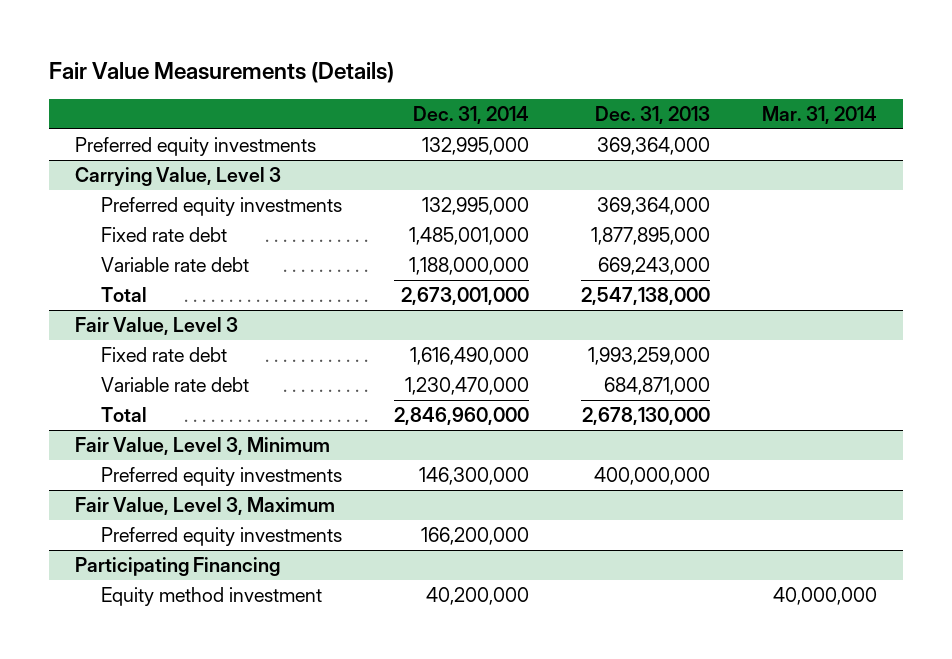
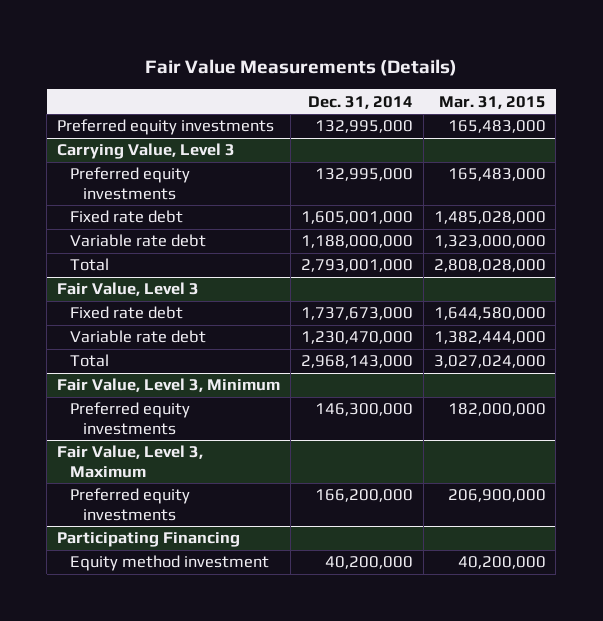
[595,106,711,125] Dec. 31, 2013 -> none
[762,106,878,125] Mar. 31, 2014 -> none
none -> [438,95,546,109] Mar. 31, 2015
[408,227,529,246] 1,485,001,000 -> [300,211,413,225] 1,605,001,000
[400,287,529,306] 2,673,001,000 -> [300,259,413,273] 2,793,001,000
[409,347,529,366] 1,616,490,000 -> [300,307,413,321] 1,737,673,000
[393,407,529,426] 2,846,960,000 -> [300,355,413,369] 2,968,143,000

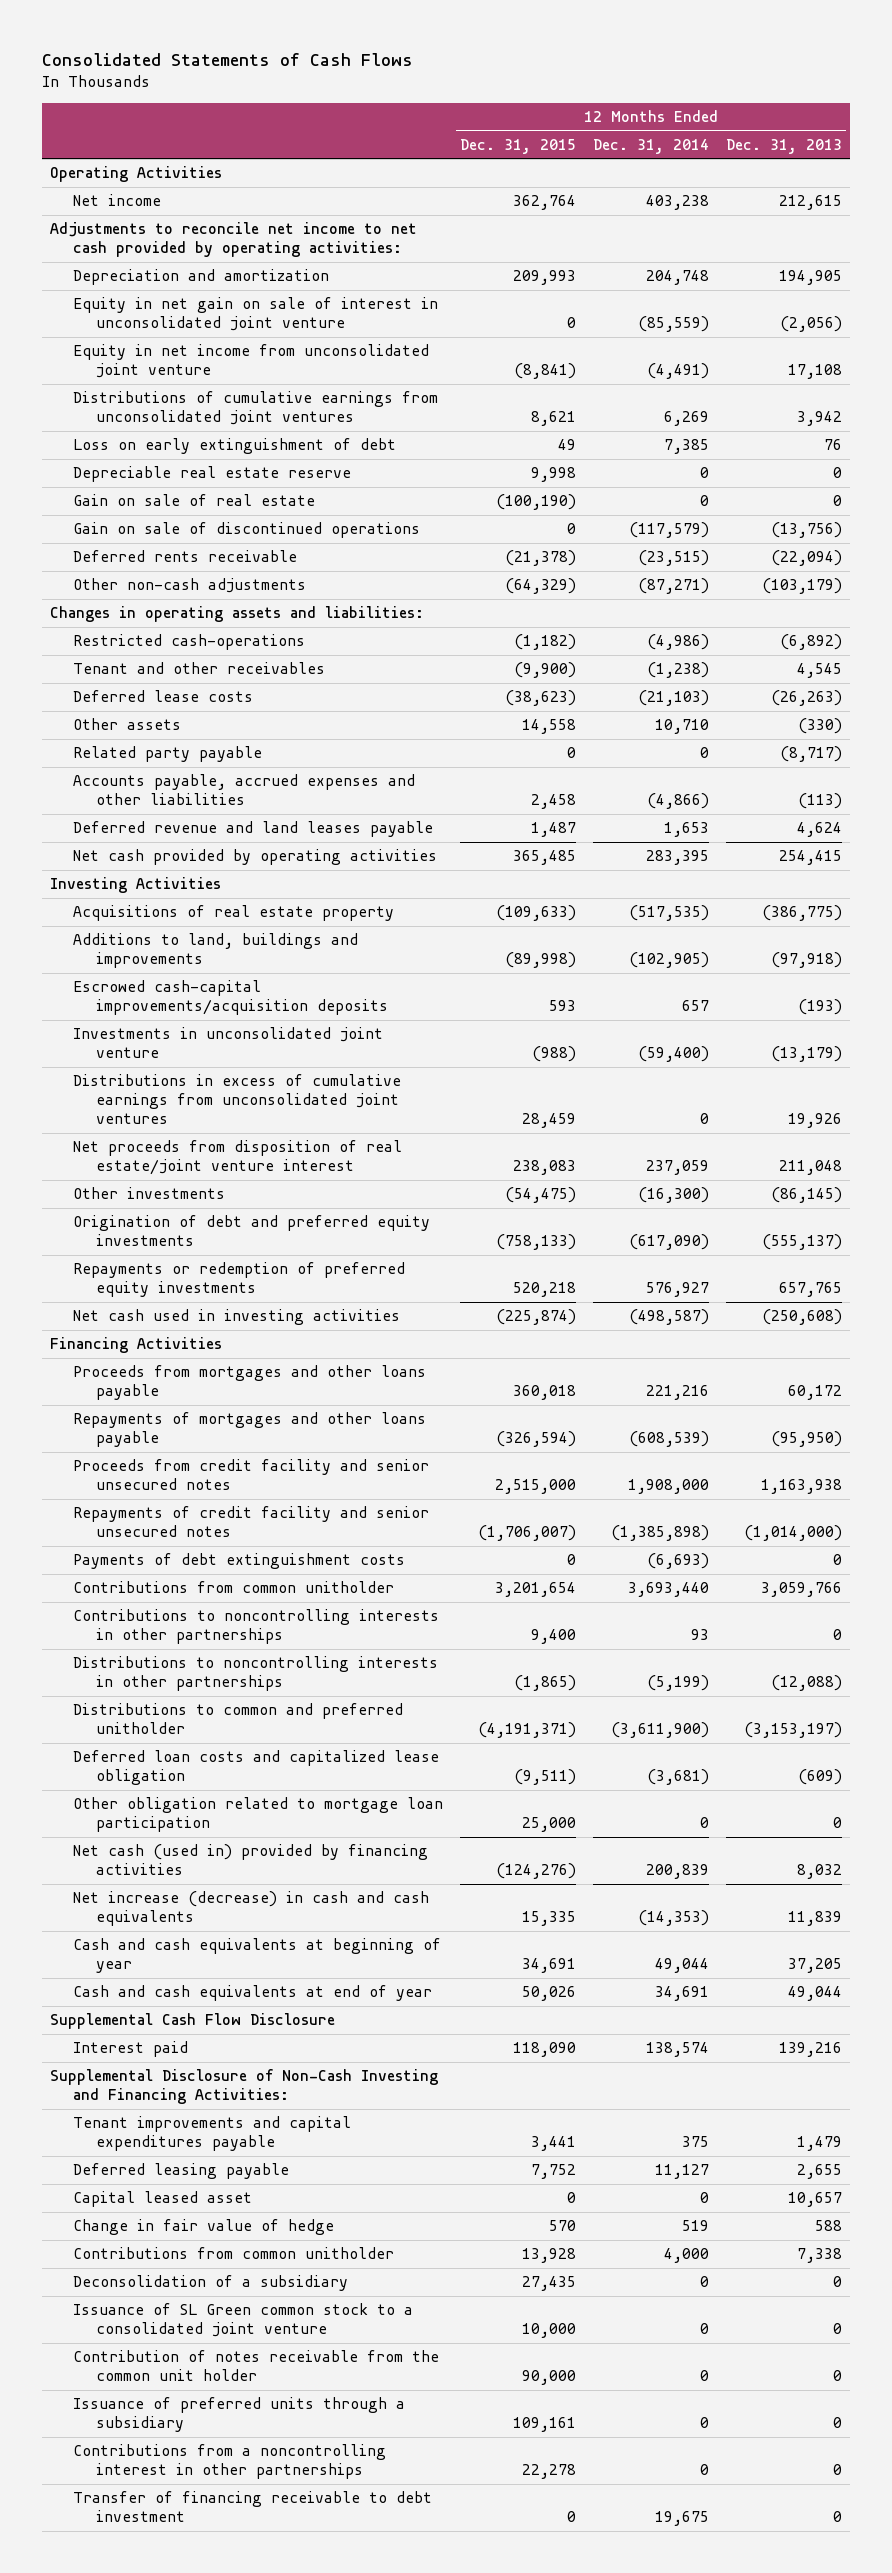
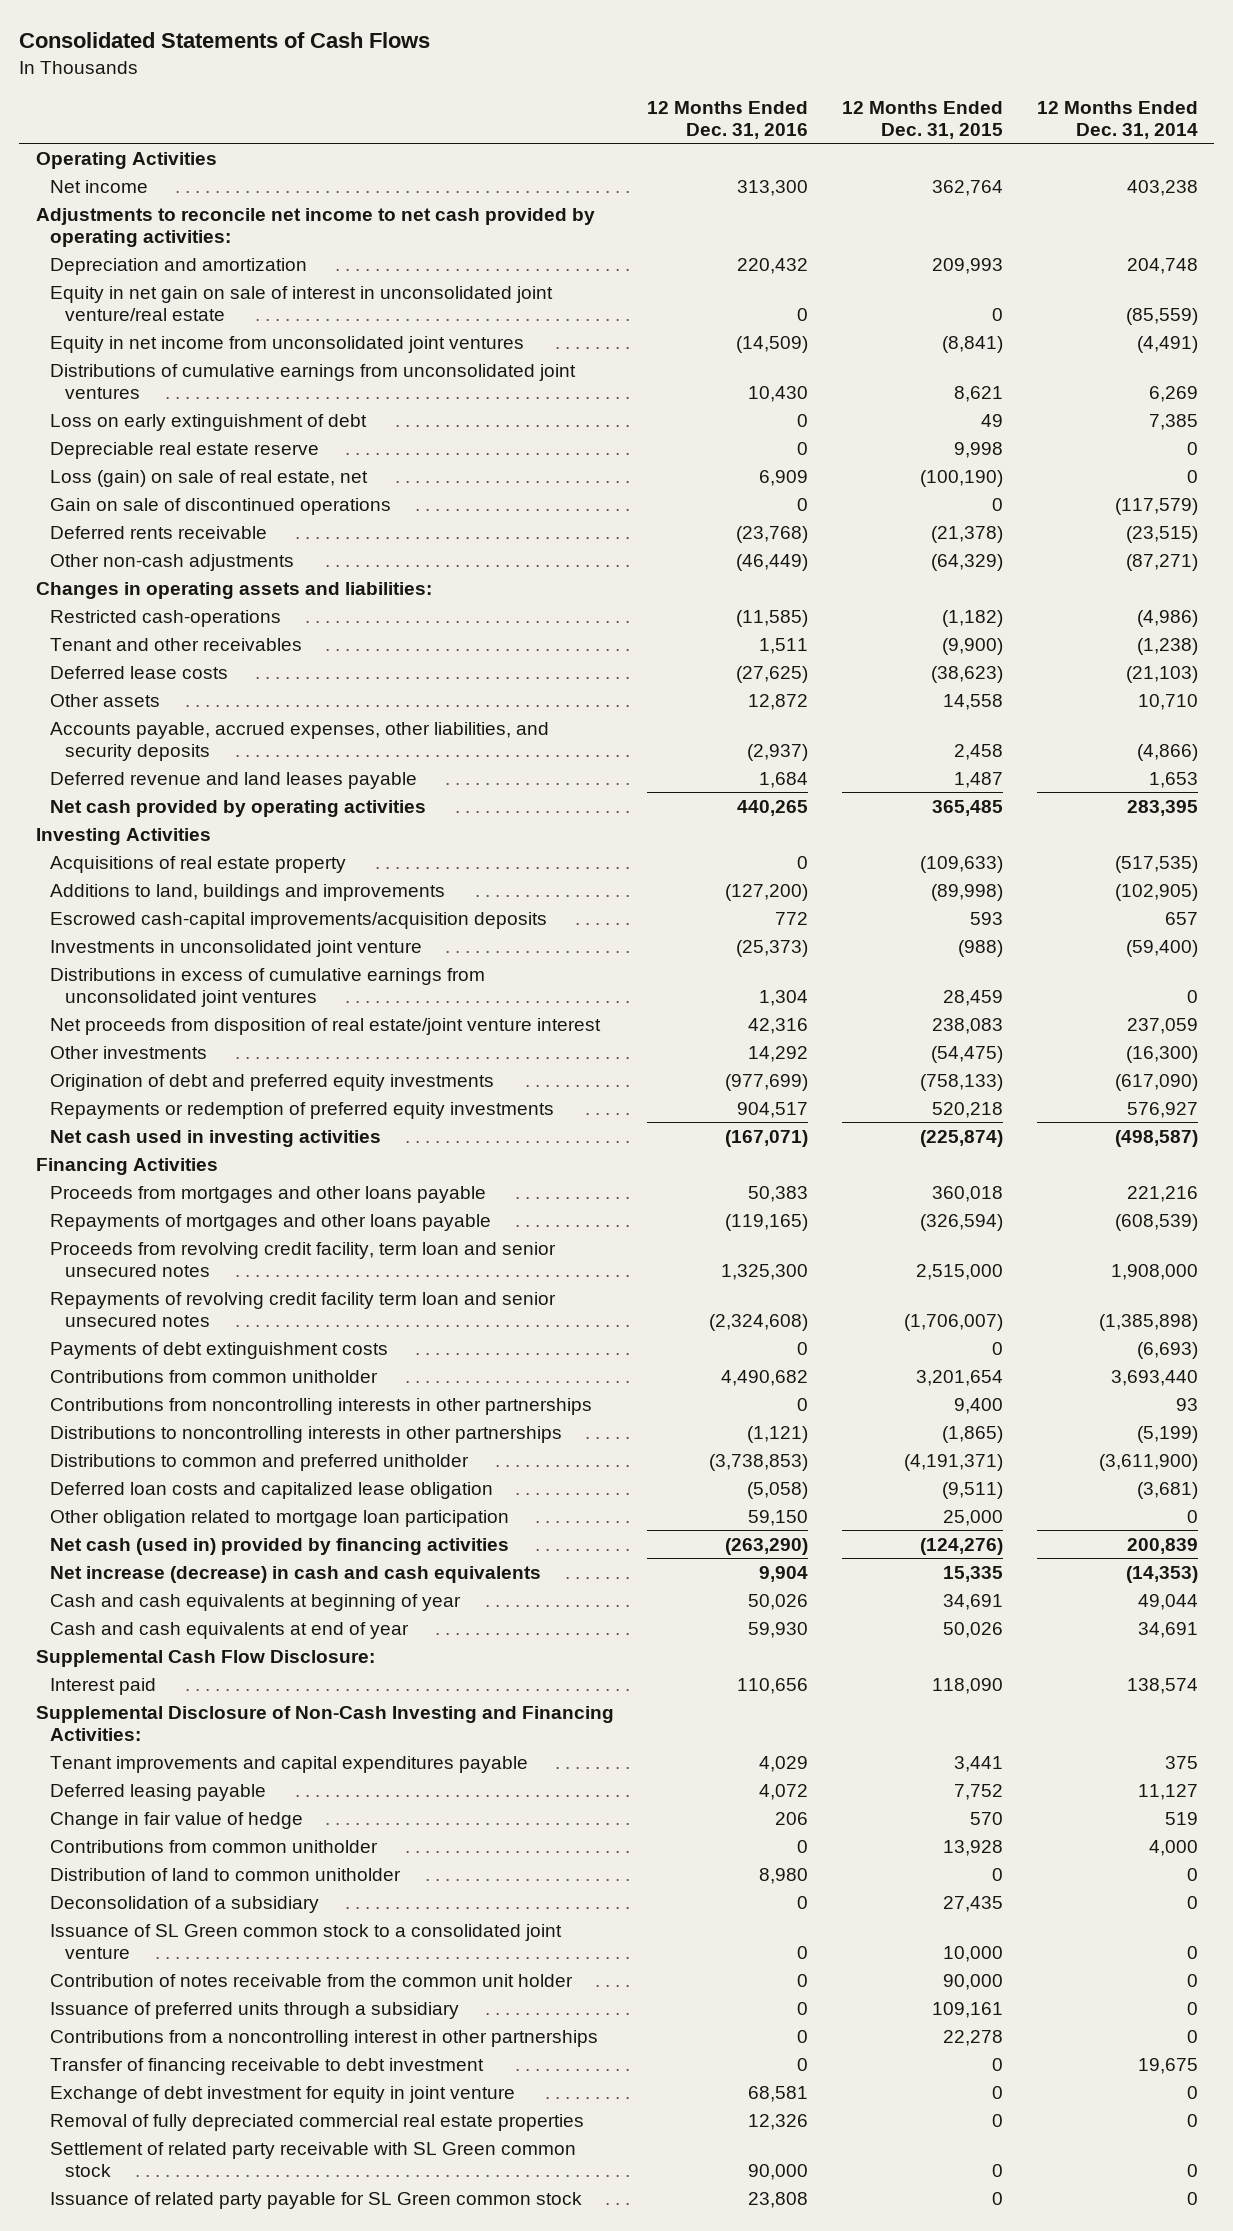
[725,138,842,154] Dec. 31, 2013 -> none
none -> [647,100,809,140] 12 Months Ended Dec. 31, 2016
[73,297,439,332] Equity in net gain on sale of interest in unconsolidated joint venture -> [50,285,554,321] Equity in net gain on sale of interest in unconsolidated joint venture/real estate
[73,344,430,379] Equity in net income from unconsolidated joint venture -> [50,335,525,353] Equity in net income from unconsolidated joint ventures
[73,494,316,507] Gain on sale of real estate -> [50,469,369,487] Loss (gain) on sale of real estate, net
[73,746,263,763] Related party payable -> none
[73,774,416,806] Accounts payable, accrued expenses and other liabilities -> [50,721,550,761] Accounts payable, accrued expenses, other liabilities, and security deposits
[73,1459,430,1491] Proceeds from credit facility and senior unsecured notes -> [50,1241,557,1277] Proceeds from revolving credit facility, term loan and senior unsecured notes
[73,1506,430,1538] Repayments of credit facility and senior unsecured notes -> [50,1291,557,1327] Repayments of revolving credit facility term loan and senior unsecured notes
[73,1609,440,1645] Contributions to noncontrolling interests in other partnerships -> [50,1397,593,1415] Contributions from noncontrolling interests in other partnerships
[50,2013,336,2030] Supplemental Cash Flow Disclosure -> [35,1649,375,1667] Supplemental Cash Flow Disclosure:
[73,2191,253,2208] Capital leased asset -> none
none -> [50,1867,402,1881] Distribution of land to common unitholder
none -> [50,2085,516,2103] Exchange of debt investment for equity in joint venture
none -> [50,2113,585,2131] Removal of fully depreciated commercial real estate properties
none -> [50,2141,577,2177] Settlement of related party receivable with SL Green common stock
none -> [50,2191,583,2209] Issuance of related party payable for SL Green common stock

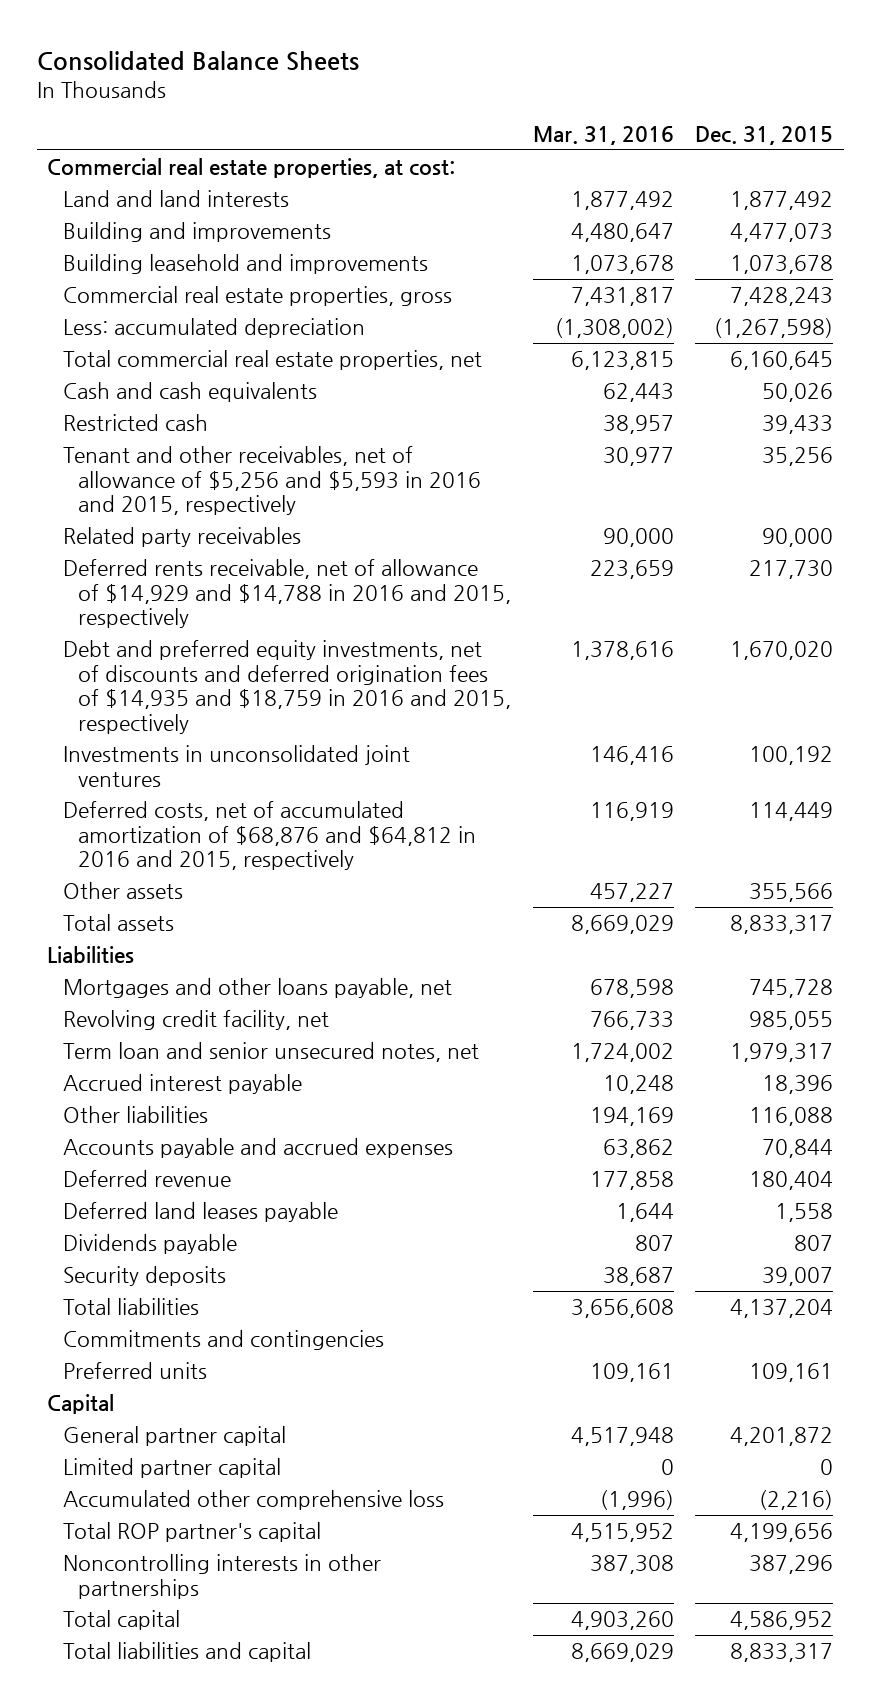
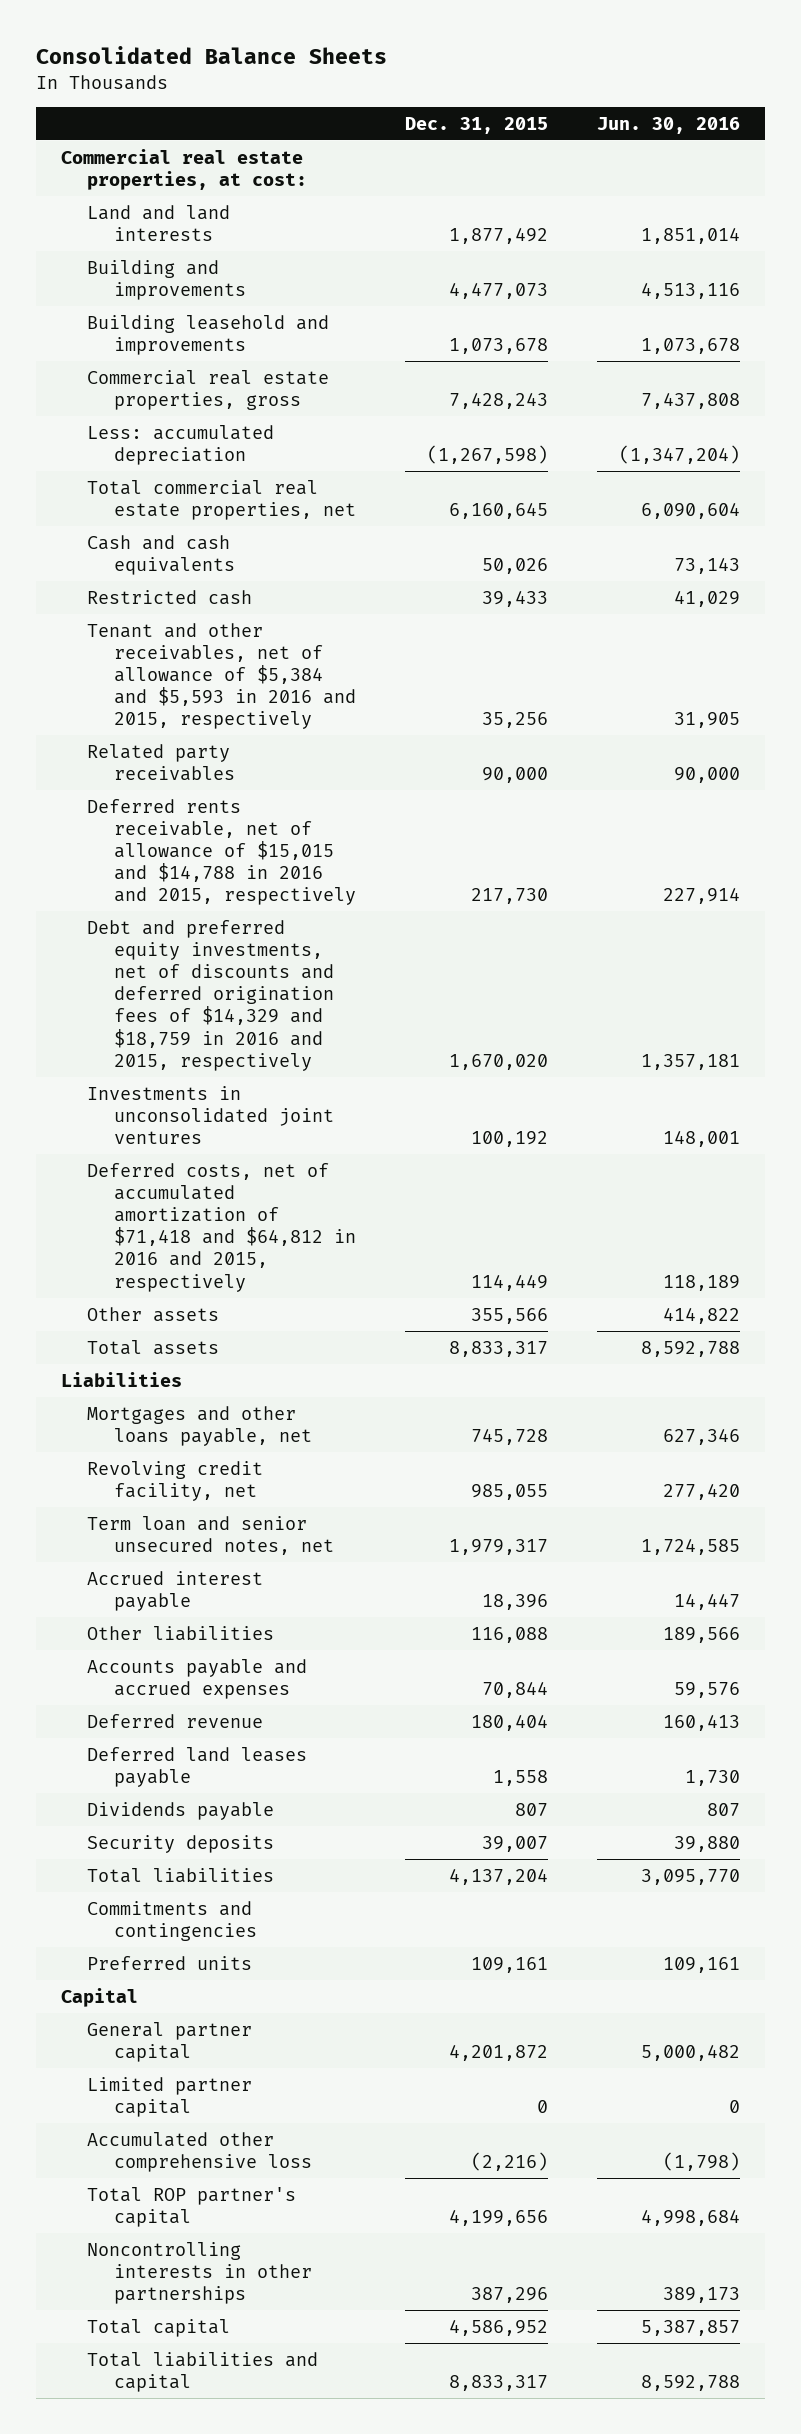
[532,126,674,146] Mar. 31, 2016 -> none
none -> [597,116,741,134] Jun. 30, 2016
[62,446,482,516] Tenant and other receivables, net of allowance of $5,256 and $5,593 in 2016 and 2015, respectively -> [87,622,356,730] Tenant and other receivables, net of allowance of $5,384 and $5,593 in 2016 and 2015, respectively
[62,559,512,629] Deferred rents receivable, net of allowance of $14,929 and $14,788 in 2016 and 2015, respectively -> [87,798,356,906] Deferred rents receivable, net of allowance of $15,015 and $14,788 in 2016 and 2015, respectively
[62,640,512,734] Debt and preferred equity investments, net of discounts and deferred origination fees of $14,935 and $18,759 in 2016 and 2015, respectively -> [87,919,334,1071] Debt and preferred equity investments, net of discounts and deferred origination fees of $14,329 and $18,759 in 2016 and 2015, respectively
[62,801,477,871] Deferred costs, net of accumulated amortization of $68,876 and $64,812 in 2016 and 2015, respectively -> [87,1162,356,1292] Deferred costs, net of accumulated amortization of $71,418 and $64,812 in 2016 and 2015, respectively

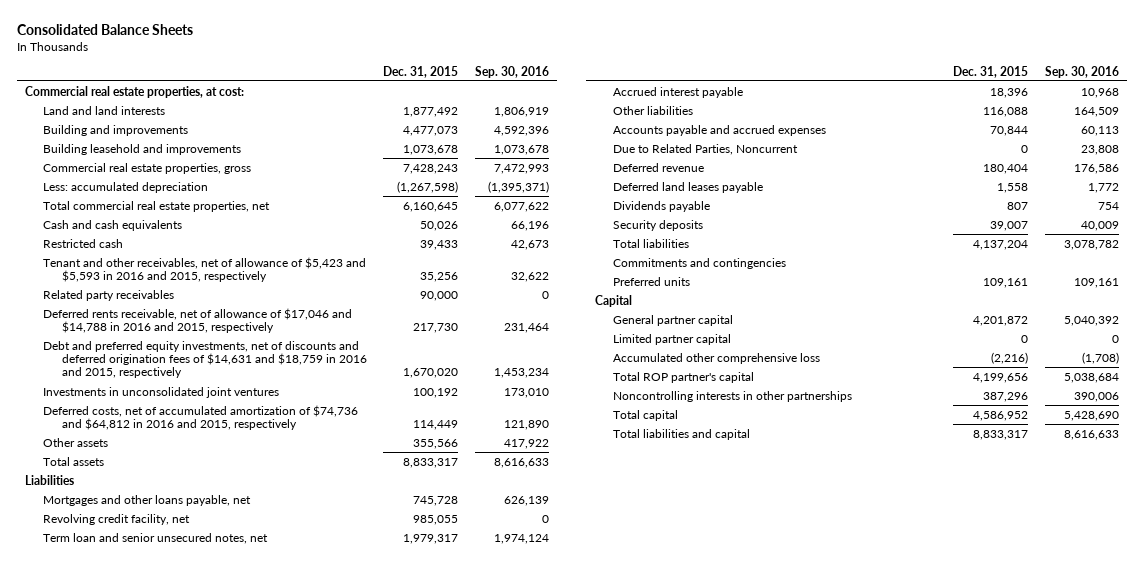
[597,116,741,134] Jun. 30, 2016 -> none
none -> [474,65,549,78] Sep. 30, 2016
[87,622,356,730] Tenant and other receivables, net of allowance of $5,384 and $5,593 in 2016 and 2015, respectively -> [43,256,367,282] Tenant and other receivables, net of allowance of $5,423 and $5,593 in 2016 and 2015, respectively
[87,798,356,906] Deferred rents receivable, net of allowance of $15,015 and $14,788 in 2016 and 2015, respectively -> [43,307,353,333] Deferred rents receivable, net of allowance of $17,046 and $14,788 in 2016 and 2015, respectively
[87,919,334,1071] Debt and preferred equity investments, net of discounts and deferred origination fees of $14,329 and $18,759 in 2016 and 2015, respectively -> [43,340,367,379] Debt and preferred equity investments, net of discounts and deferred origination fees of $14,631 and $18,759 in 2016 and 2015, respectively
[87,1162,356,1292] Deferred costs, net of accumulated amortization of $71,418 and $64,812 in 2016 and 2015, respectively -> [43,404,359,430] Deferred costs, net of accumulated amortization of $74,736 and $64,812 in 2016 and 2015, respectively
none -> [612,143,798,155] Due to Related Parties, Noncurrent

